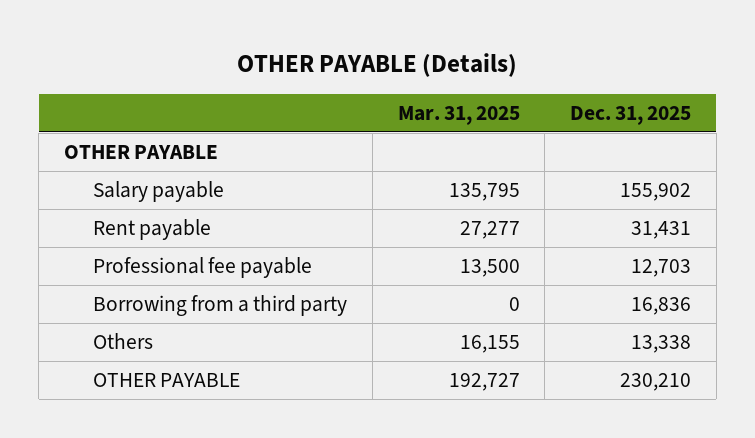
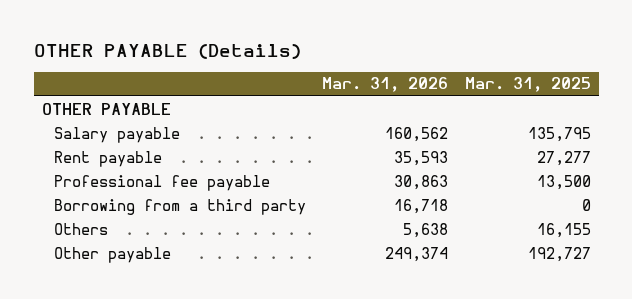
[569,105,691,125] Dec. 31, 2025 -> none
none -> [322,77,449,93] Mar. 31, 2026
[93,373,241,388] OTHER PAYABLE -> [53,246,171,263] Other payable

